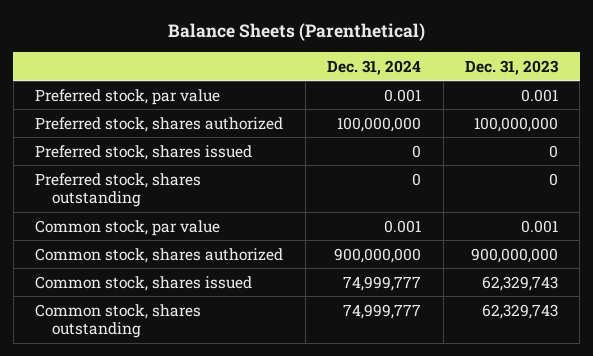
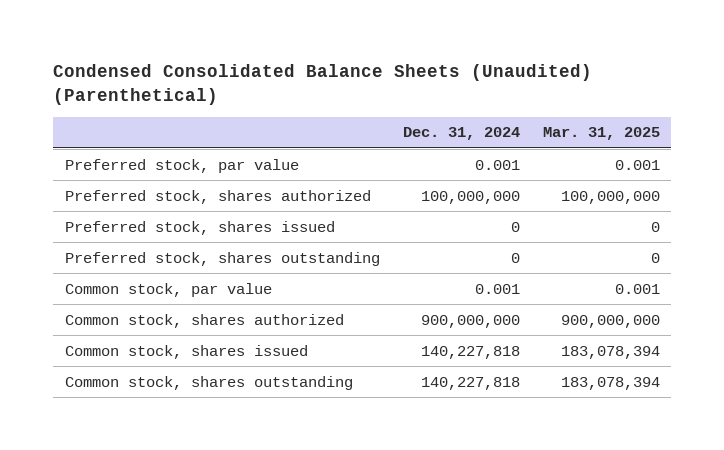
[167,22,425,41] Balance Sheets (Parenthetical) -> [53,64,593,106] Condensed Consolidated Balance Sheets (Unaudited) (Parenthetical)
[464,59,559,75] Dec. 31, 2023 -> none
none -> [542,127,660,141] Mar. 31, 2025
[343,275,422,291] 74,999,777 -> [420,345,520,359] 140,227,818
[343,303,422,319] 74,999,777 -> [420,376,520,390] 140,227,818

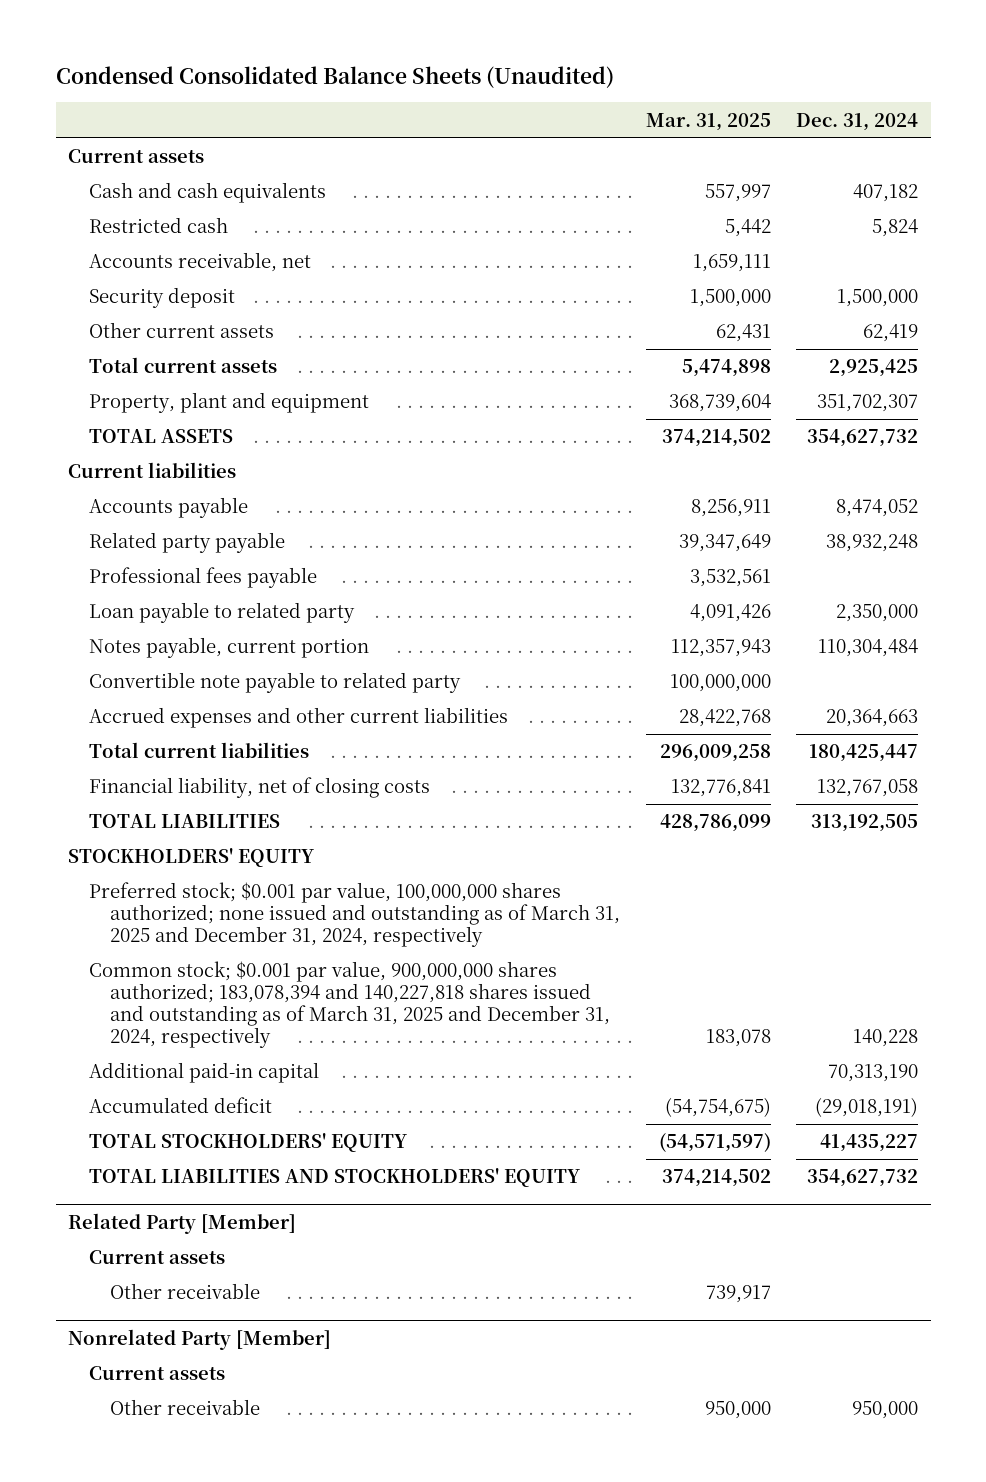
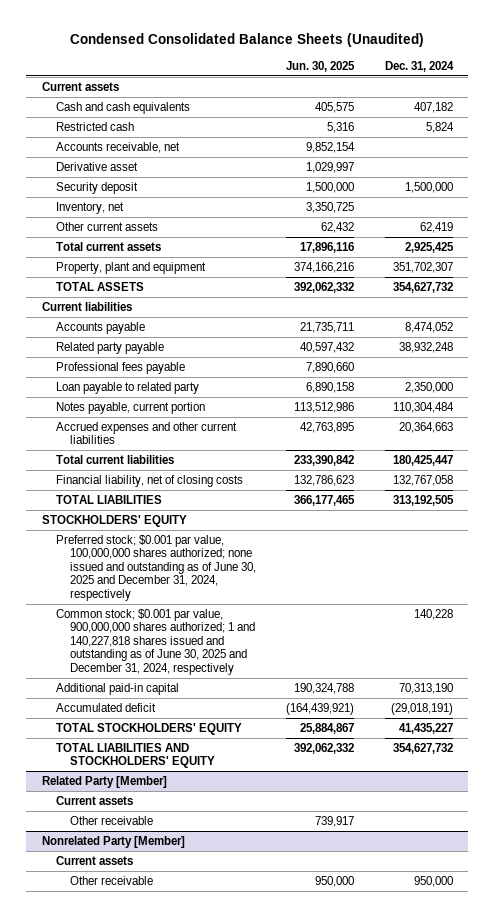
[645,112,771,131] Mar. 31, 2025 -> none
none -> [286,60,356,72] Jun. 30, 2025
none -> [55,161,138,171] Derivative asset
none -> [55,201,124,214] Inventory, net
[89,672,462,694] Convertible note payable to related party -> none
[89,882,621,948] Preferred stock; $0.001 par value, 100,000,000 shares authorized; none issued and outstanding as of March 31, 2025 and December 31, 2024, respectively -> [55,534,256,602] Preferred stock; $0.001 par value, 100,000,000 shares authorized; none issued and outstanding as of June 30, 2025 and December 31, 2024, respectively
[89,961,611,1049] Common stock; $0.001 par value, 900,000,000 shares authorized; 183,078,394 and 140,227,818 shares issued and outstanding as of March 31, 2025 and December 31, 2024, respectively -> [55,608,255,676] Common stock; $0.001 par value, 900,000,000 shares authorized; 1 and 140,227,818 shares issued and outstanding as of June 30, 2025 and December 31, 2024, respectively

